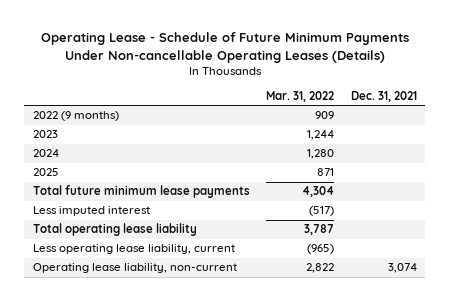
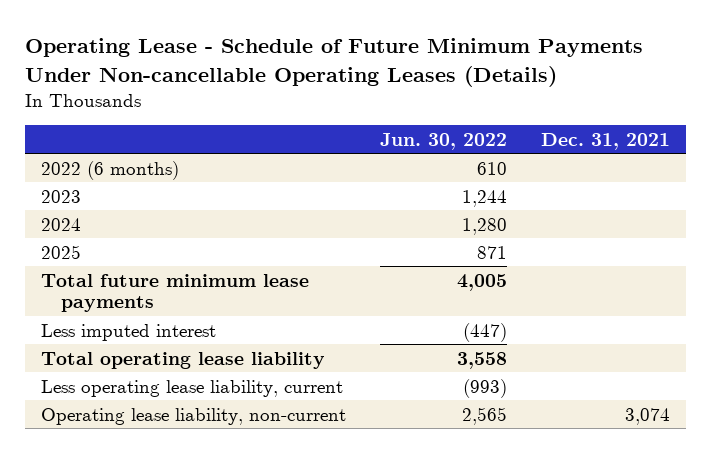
[266,91,335,103] Mar. 31, 2022 -> none
none -> [379,132,507,150] Jun. 30, 2022
[32,111,119,122] 2022 (9 months) -> [41,160,180,180] 2022 (6 months)

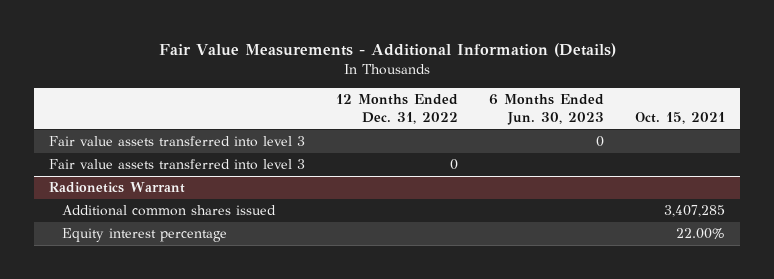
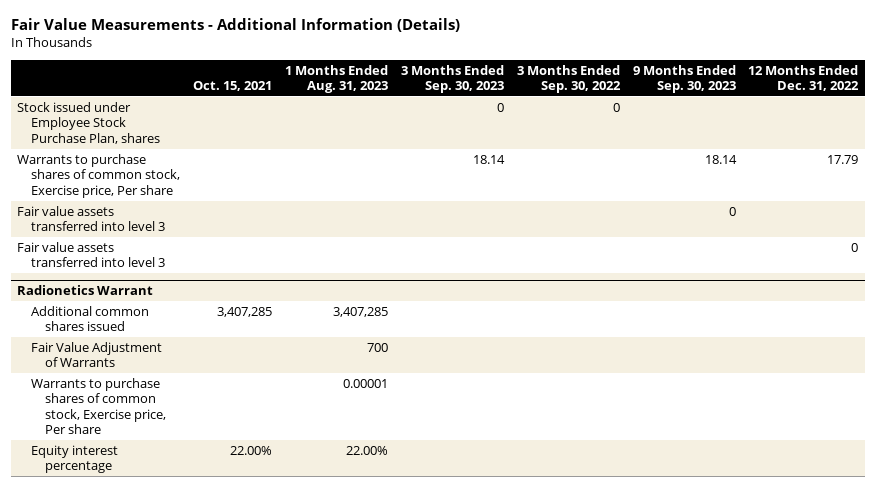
[488,93,604,125] 6 Months Ended Jun. 30, 2023 -> none
none -> [284,64,388,94] 1 Months Ended Aug. 31, 2023
none -> [400,64,504,94] 3 Months Ended Sep. 30, 2023
none -> [516,64,621,94] 3 Months Ended Sep. 30, 2022
none -> [632,64,736,94] 9 Months Ended Sep. 30, 2023
none -> [17,101,161,144] Stock issued under Employee Stock Purchase Plan, shares
none -> [17,153,181,198] Warrants to purchase shares of common stock, Exercise price, Per share
none -> [31,341,163,368] Fair Value Adjustment of Warrants
none -> [31,377,166,435] Warrants to purchase shares of common stock, Exercise price, Per share

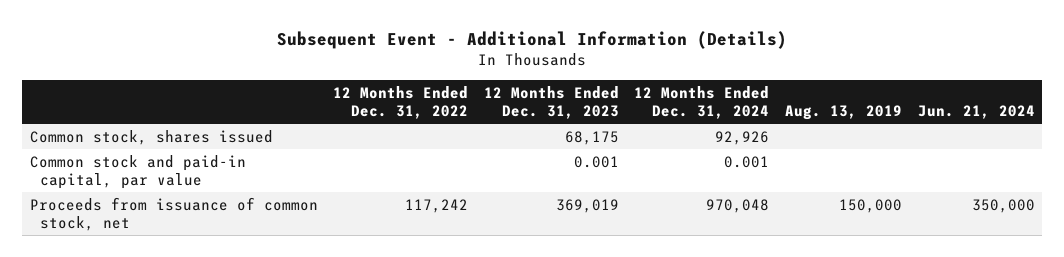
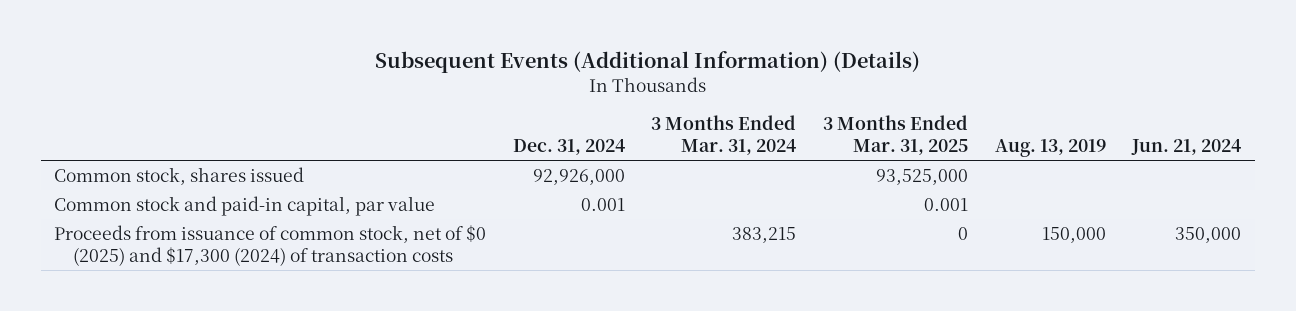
[277,30,788,49] Subsequent Event - Additional Information (Details) -> [374,51,920,74] Subsequent Events (Additional Information) (Details)
[333,85,469,119] 12 Months Ended Dec. 31, 2022 -> none
[483,85,619,119] 12 Months Ended Dec. 31, 2023 -> none
[634,85,770,119] 12 Months Ended Dec. 31, 2024 -> none
none -> [512,139,625,156] Dec. 31, 2024
none -> [651,115,797,156] 3 Months Ended Mar. 31, 2024
none -> [823,115,969,156] 3 Months Ended Mar. 31, 2025
[29,196,318,231] Proceeds from issuance of common stock, net -> [54,224,487,266] Proceeds from issuance of common stock, net of $0 (2025) and $17,300 (2024) of transaction costs

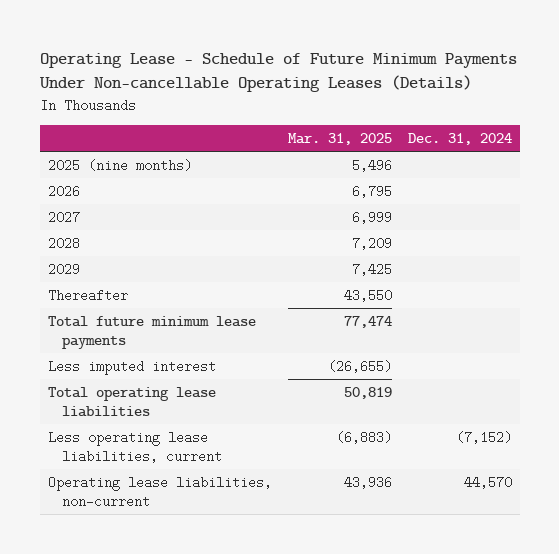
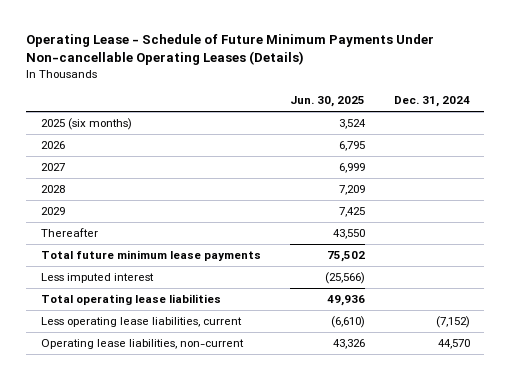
[287,133,392,146] Mar. 31, 2025 -> none
none -> [289,96,365,108] Jun. 30, 2025
[47,158,192,172] 2025 (nine months) -> [40,118,132,131] 2025 (six months)

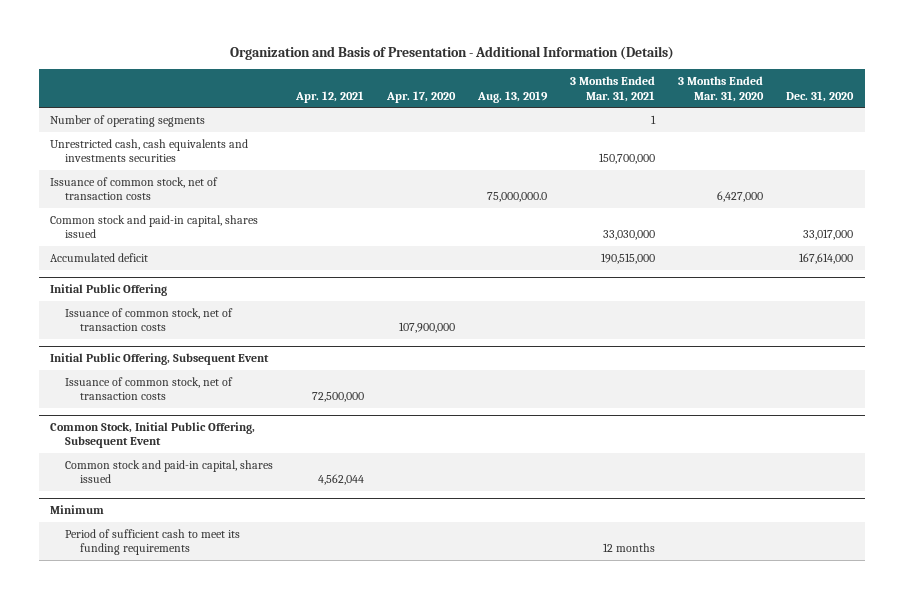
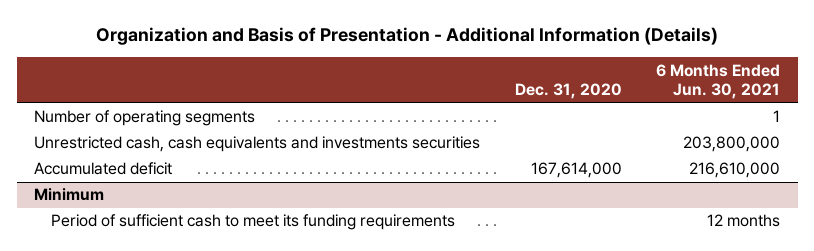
[295,90,365,103] Apr. 12, 2021 -> none
[386,90,457,103] Apr. 17, 2020 -> none
[477,90,549,103] Aug. 13, 2019 -> none
[570,76,656,102] 3 Months Ended Mar. 31, 2021 -> none
[678,76,765,102] 3 Months Ended Mar. 31, 2020 -> none
none -> [656,63,781,100] 6 Months Ended Jun. 30, 2021
[50,176,219,201] Issuance of common stock, net of transaction costs -> none
[50,214,259,239] Common stock and paid-in capital, shares issued -> none
[50,284,168,297] Initial Public Offering -> none
[65,307,234,332] Issuance of common stock, net of transaction costs -> none
[50,353,270,366] Initial Public Offering, Subsequent Event -> none
[65,376,234,401] Issuance of common stock, net of transaction costs -> none
[50,422,256,449] Common Stock, Initial Public Offering, Subsequent Event -> none
[65,459,274,484] Common stock and paid-in capital, shares issued -> none

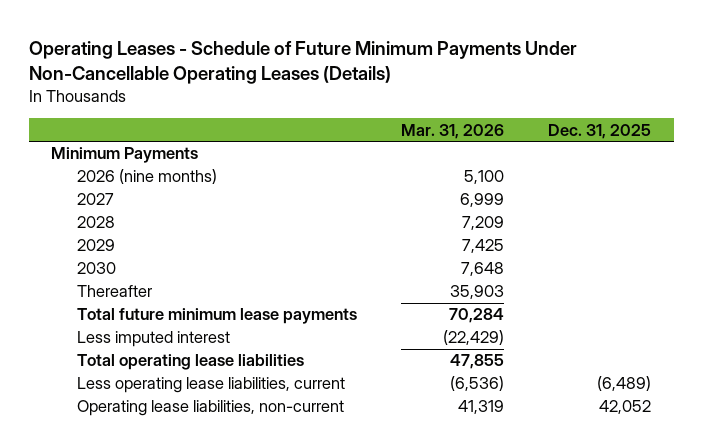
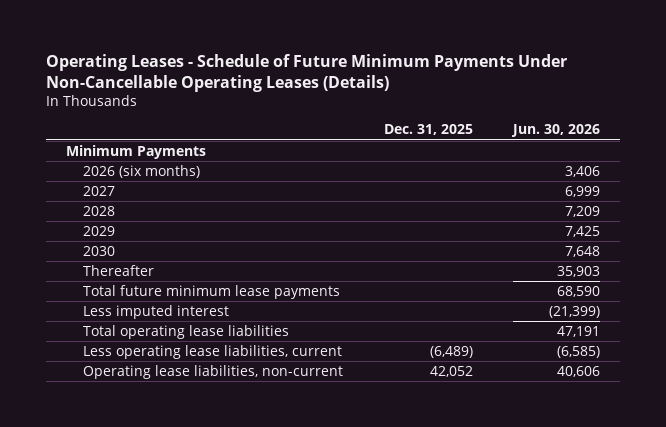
[401,123,505,139] Mar. 31, 2026 -> none
none -> [510,124,600,138] Jun. 30, 2026
[77,169,218,185] 2026 (nine months) -> [83,164,201,178] 2026 (six months)

